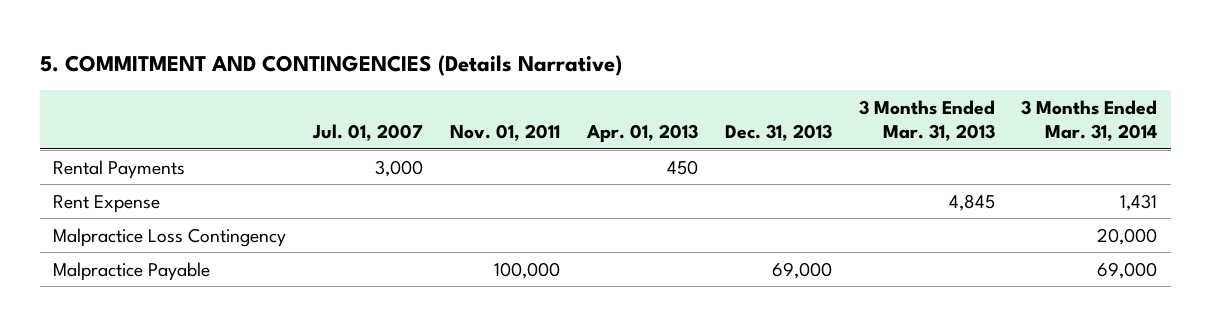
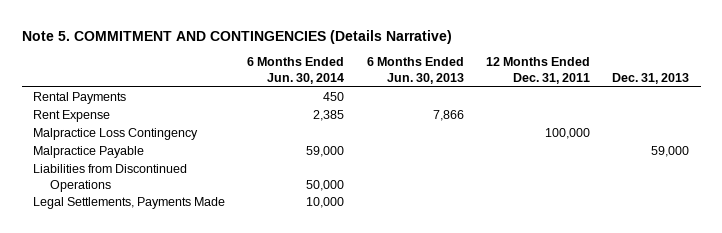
[40,54,623,76] 5. COMMITMENT AND CONTINGENCIES (Details Narrative) -> [21,29,452,44] Note 5. COMMITMENT AND CONTINGENCIES (Details Narrative)
[312,123,424,141] Jul. 01, 2007 -> none
[450,123,561,141] Nov. 01, 2011 -> none
[585,123,698,143] Apr. 01, 2013 -> none
[858,99,995,141] 3 Months Ended Mar. 31, 2013 -> none
[1021,99,1158,141] 3 Months Ended Mar. 31, 2014 -> none
none -> [247,57,345,84] 6 Months Ended Jun. 30, 2014
none -> [366,57,464,84] 6 Months Ended Jun. 30, 2013
none -> [485,57,590,84] 12 Months Ended Dec. 31, 2011
[771,261,832,279] 69,000 -> [651,146,690,158] 59,000
none -> [32,164,187,192] Liabilities from Discontinued Operations
none -> [32,197,225,210] Legal Settlements, Payments Made

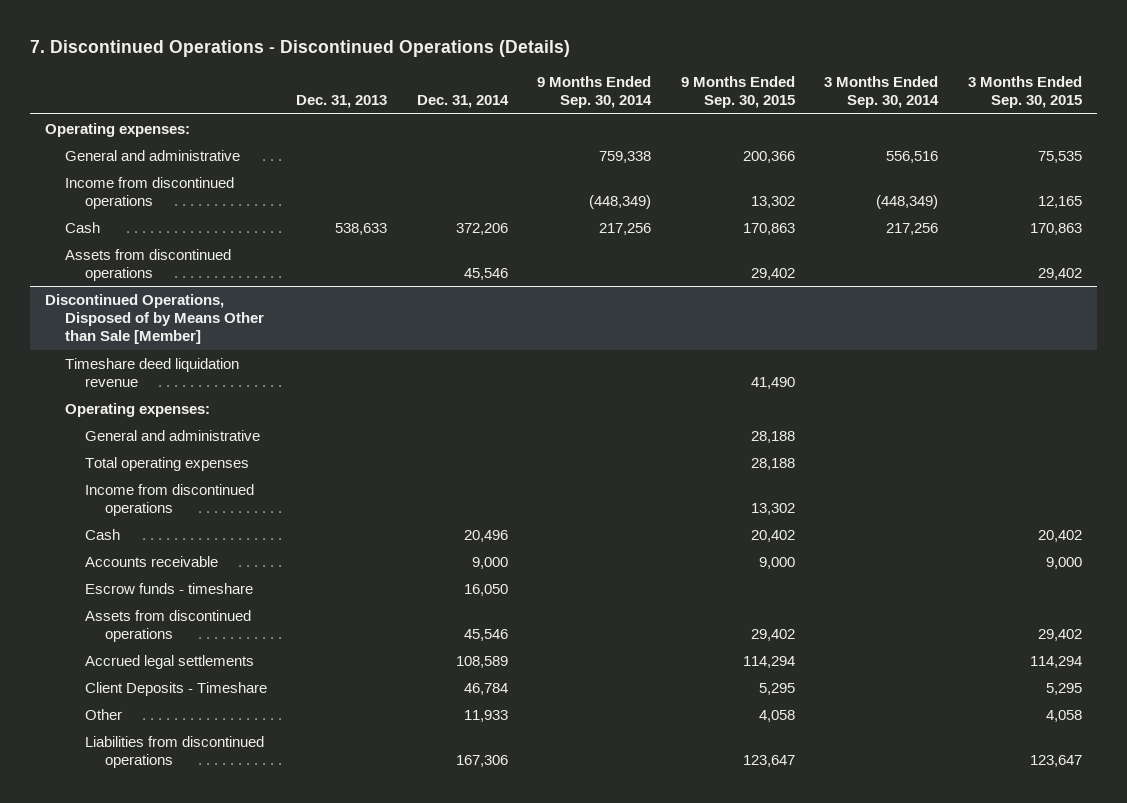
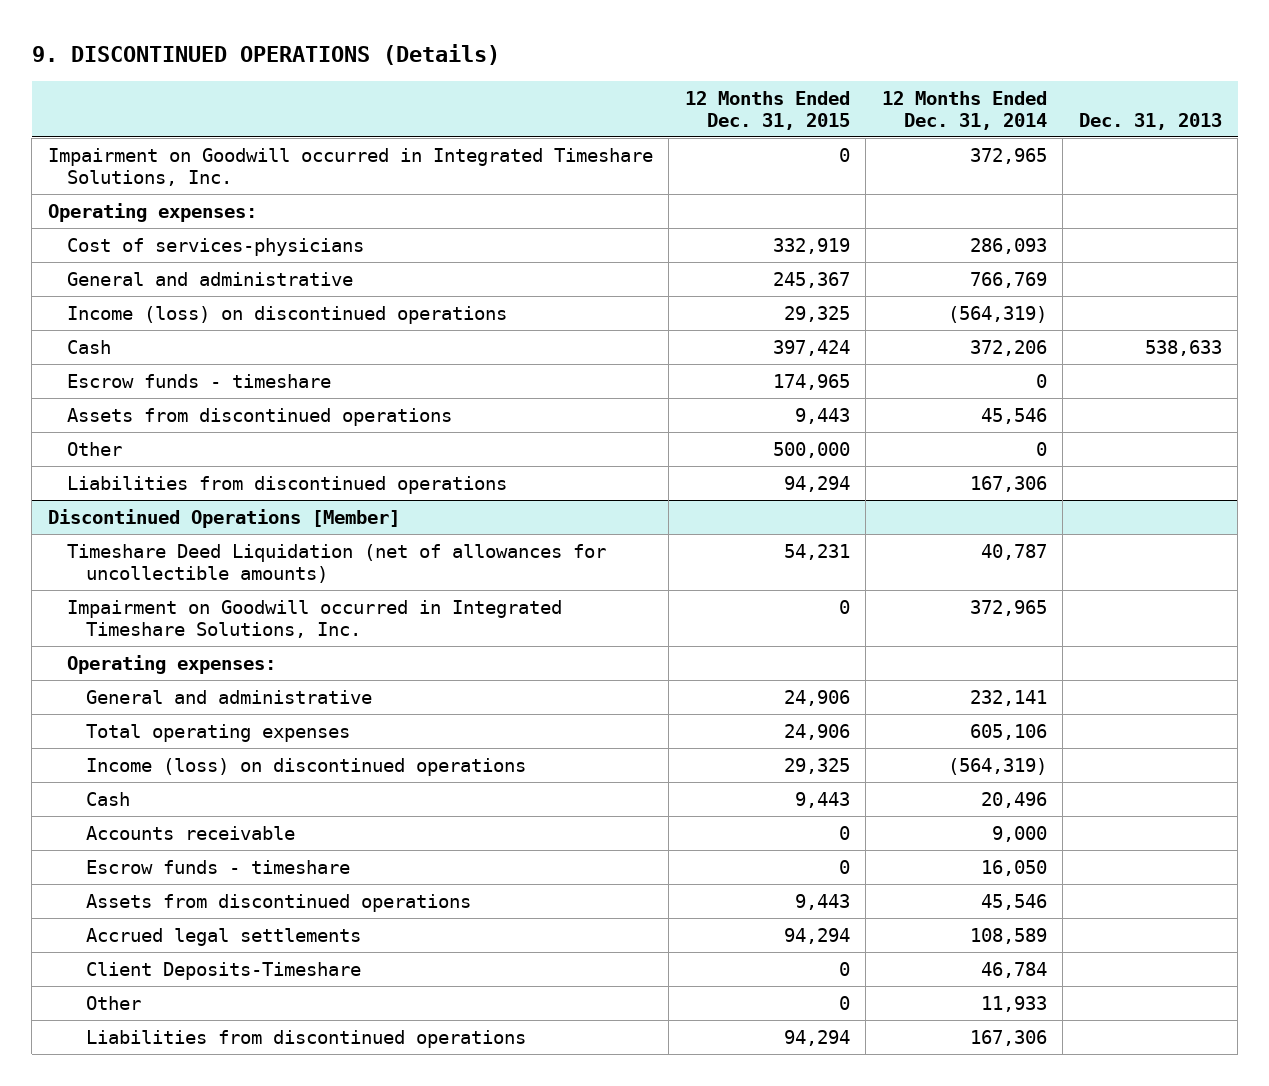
[30,40,571,58] 7. Discontinued Operations - Discontinued Operations (Details) -> [31,43,500,65] 9. DISCONTINUED OPERATIONS (Details)
[416,95,509,109] Dec. 31, 2014 -> none
[537,76,653,109] 9 Months Ended Sep. 30, 2014 -> none
[680,76,795,109] 9 Months Ended Sep. 30, 2015 -> none
[824,76,940,109] 3 Months Ended Sep. 30, 2014 -> none
[967,76,1082,109] 3 Months Ended Sep. 30, 2015 -> none
none -> [684,90,850,130] 12 Months Ended Dec. 31, 2015
none -> [881,90,1047,130] 12 Months Ended Dec. 31, 2014
none -> [47,147,653,187] Impairment on Goodwill occurred in Integrated Timeshare Solutions, Inc.
none -> [66,237,364,256] Cost of services-physicians
[64,176,234,209] Income from discontinued operations -> [66,305,507,324] Income (loss) on discontinued operations
none -> [66,373,331,388] Escrow funds - timeshare
[44,293,264,345] Discontinued Operations, Disposed of by Means Other than Sale [Member] -> none
[64,357,239,387] Timeshare deed liquidation revenue -> none
[64,402,210,417] Operating expenses: -> none
[84,429,260,441] General and administrative -> none
[84,456,249,471] Total operating expenses -> none
[84,483,254,516] Income from discontinued operations -> none
[84,528,120,540] Cash -> none
[84,555,218,567] Accounts receivable -> none
[84,582,253,594] Escrow funds - timeshare -> none
[84,609,251,642] Assets from discontinued operations -> none
[84,654,254,669] Accrued legal settlements -> none
[84,681,267,696] Client Deposits - Timeshare -> none
[84,708,122,720] Other -> none
[84,735,264,768] Liabilities from discontinued operations -> none
none -> [66,441,122,456] Other
none -> [66,475,507,494] Liabilities from discontinued operations
none -> [47,508,400,528] Discontinued Operations [Member]
none -> [66,543,606,584] Timeshare Deed Liquidation (net of allowances for uncollectible amounts)
none -> [66,599,562,639] Impairment on Goodwill occurred in Integrated Timeshare Solutions, Inc.
none -> [66,654,276,674] Operating expenses:
none -> [85,689,372,704] General and administrative
none -> [85,723,350,742] Total operating expenses
none -> [85,757,526,776] Income (loss) on discontinued operations
none -> [85,791,130,806] Cash
none -> [85,825,295,840] Accounts receivable
none -> [85,859,350,874] Escrow funds - timeshare
none -> [85,893,471,912] Assets from discontinued operations
none -> [85,927,361,946] Accrued legal settlements
none -> [85,961,361,980] Client Deposits-Timeshare
none -> [85,995,141,1010] Other
none -> [85,1029,526,1048] Liabilities from discontinued operations

